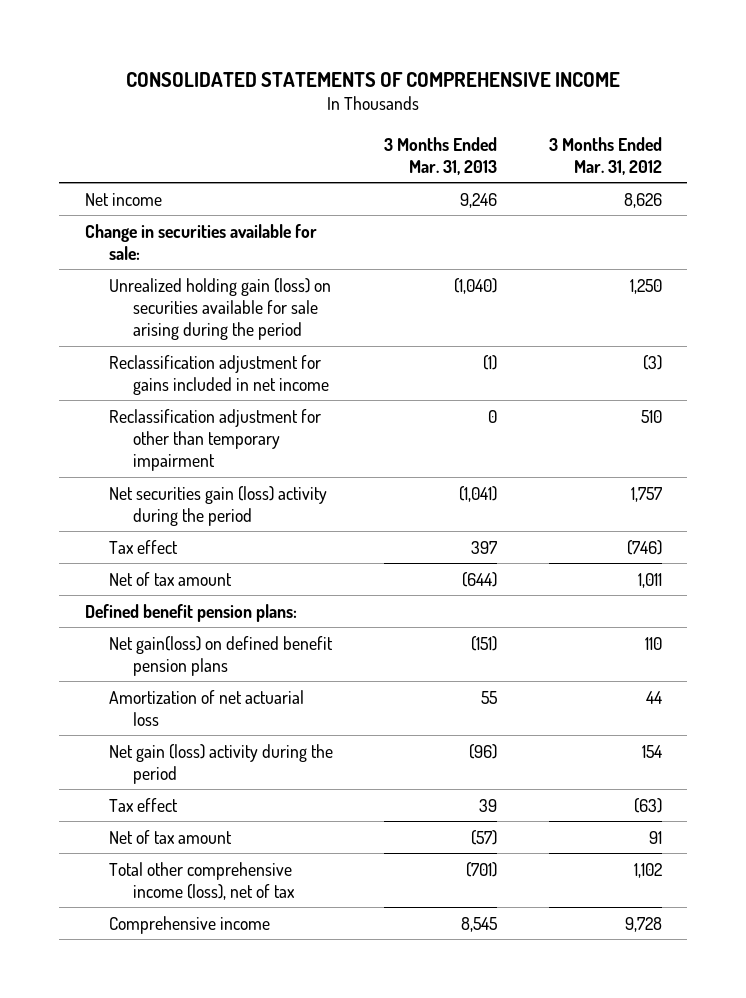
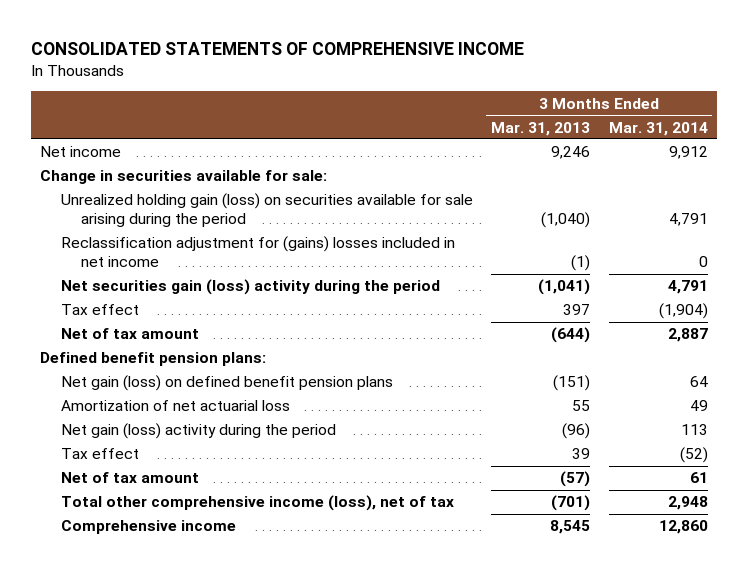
[548,136,662,175] 3 Months Ended Mar. 31, 2012 -> none
none -> [608,121,708,136] Mar. 31, 2014
[108,408,321,471] Reclassification adjustment for other than temporary impairment -> none
[108,354,330,395] Reclassification adjustment for gains included in net income -> [60,236,455,268] Reclassification adjustment for (gains) losses included in net income
[108,635,333,676] Net gain(loss) on defined benefit pension plans -> [60,375,393,392] Net gain (loss) on defined benefit pension plans

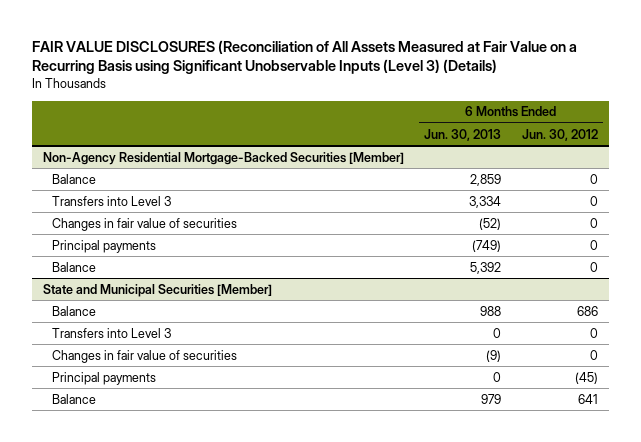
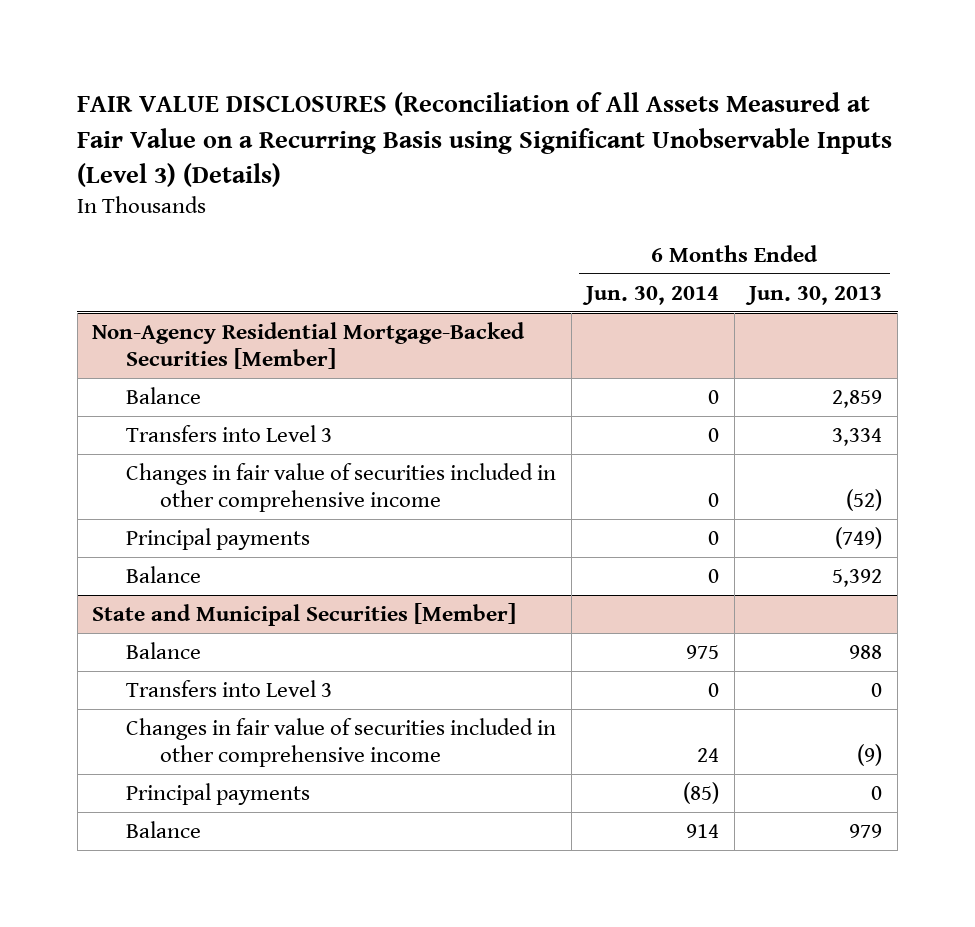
[522,128,599,141] Jun. 30, 2012 -> none
none -> [582,285,720,305] Jun. 30, 2014
[51,217,237,231] Changes in fair value of securities -> [126,462,557,512] Changes in fair value of securities included in other comprehensive income
[51,349,237,363] Changes in fair value of securities -> [126,717,557,767] Changes in fair value of securities included in other comprehensive income

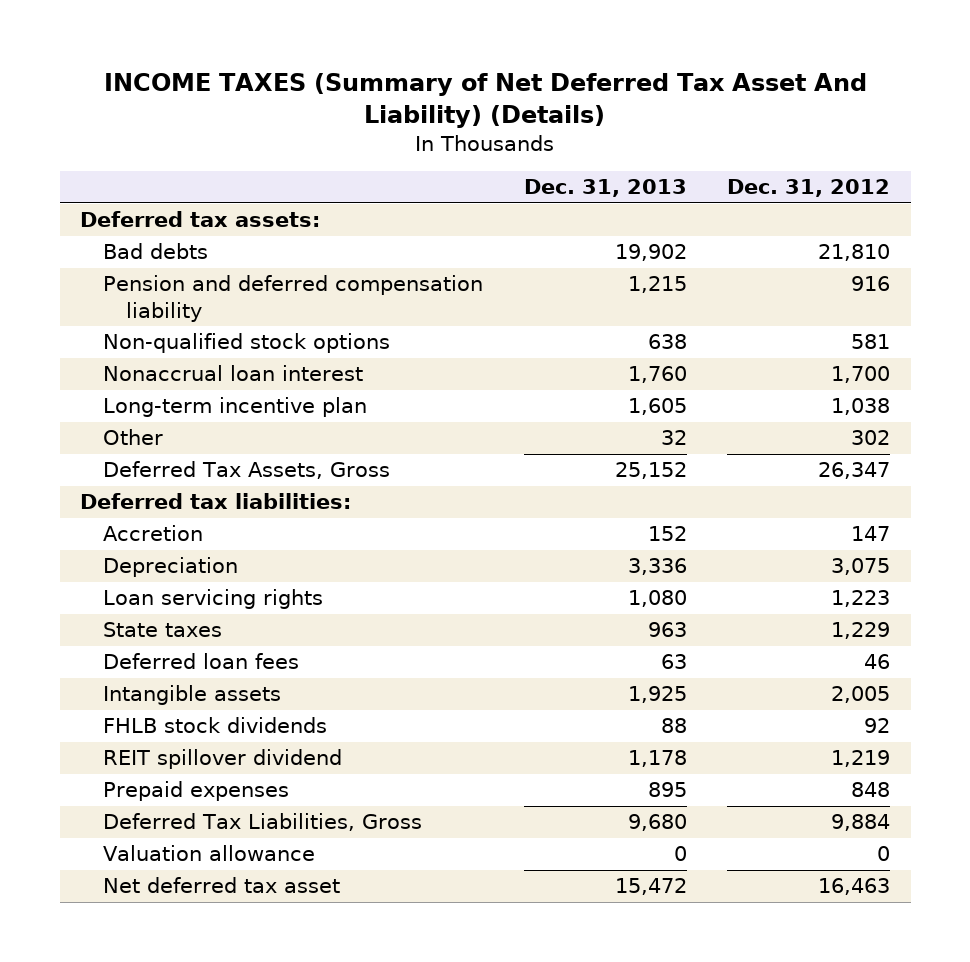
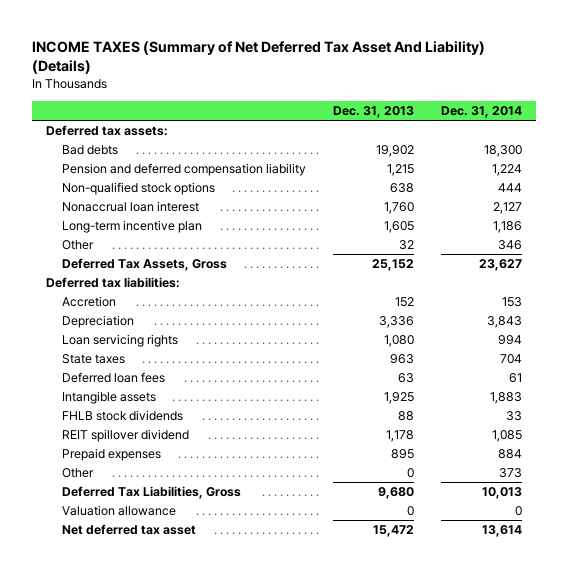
[727,179,891,198] Dec. 31, 2012 -> none
none -> [441,106,523,119] Dec. 31, 2014
none -> [61,468,94,479] Other

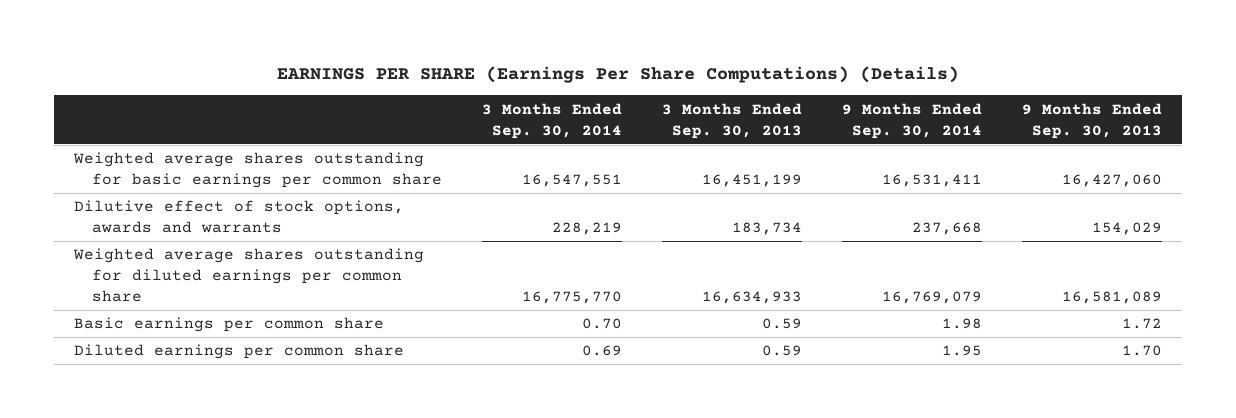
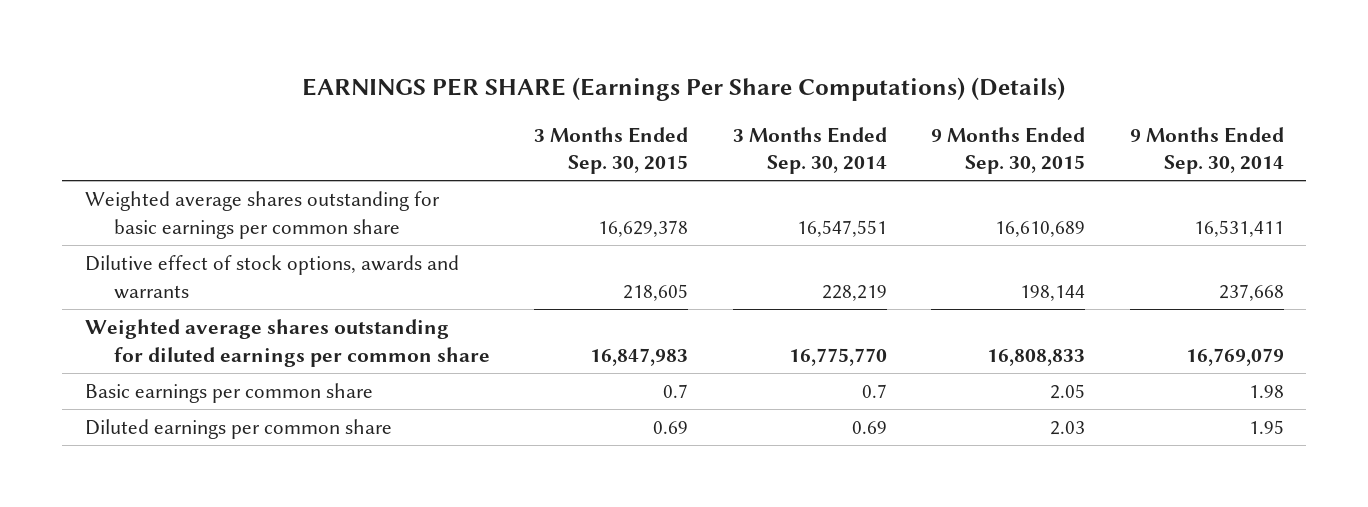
[662,102,803,139] 3 Months Ended Sep. 30, 2013 -> none
[1022,102,1163,139] 9 Months Ended Sep. 30, 2013 -> none
none -> [534,126,689,175] 3 Months Ended Sep. 30, 2015
none -> [931,126,1086,175] 9 Months Ended Sep. 30, 2015
[582,318,623,330] 0.70 -> [861,384,887,399] 0.7

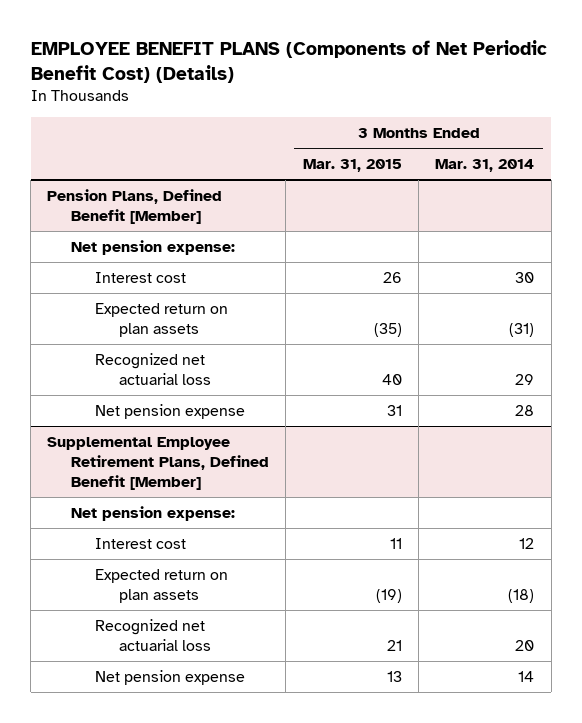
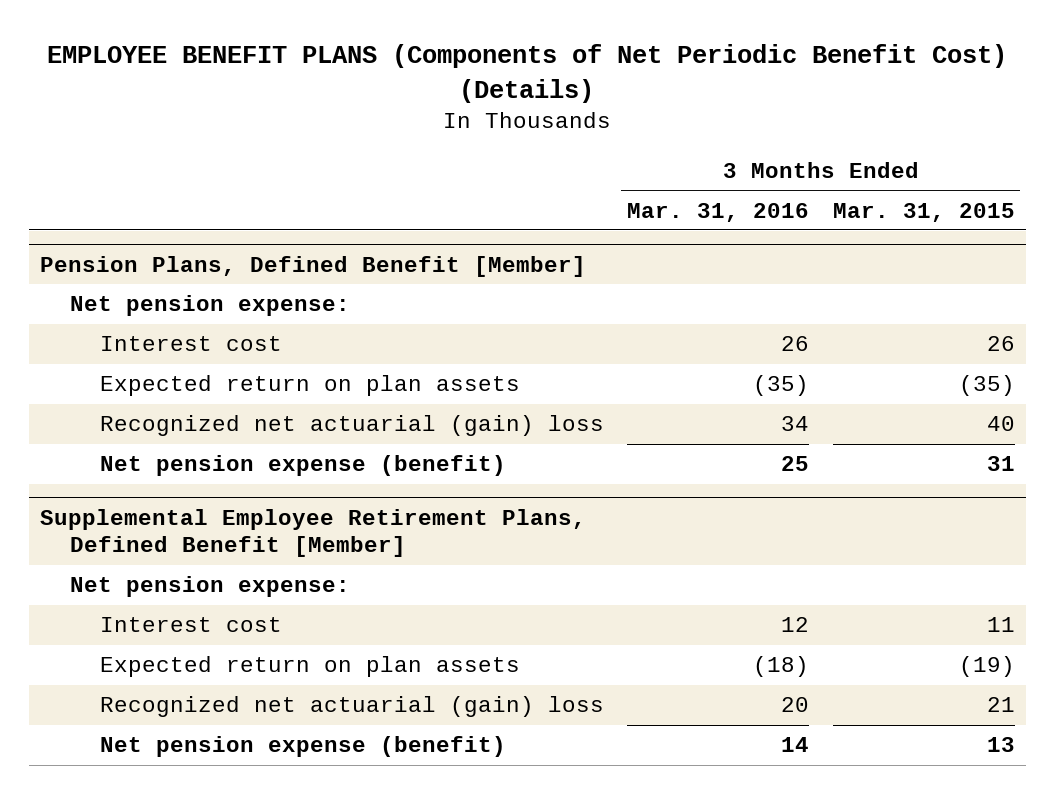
[435,159,535,173] Mar. 31, 2014 -> none
none -> [627,202,810,222] Mar. 31, 2016
[94,352,211,385] Recognized net actuarial loss -> [99,415,604,437] Recognized net actuarial (gain) loss
[94,403,245,419] Net pension expense -> [99,455,506,477] Net pension expense (benefit)
[94,618,211,651] Recognized net actuarial loss -> [99,696,604,718] Recognized net actuarial (gain) loss
[94,669,245,685] Net pension expense -> [99,736,506,758] Net pension expense (benefit)

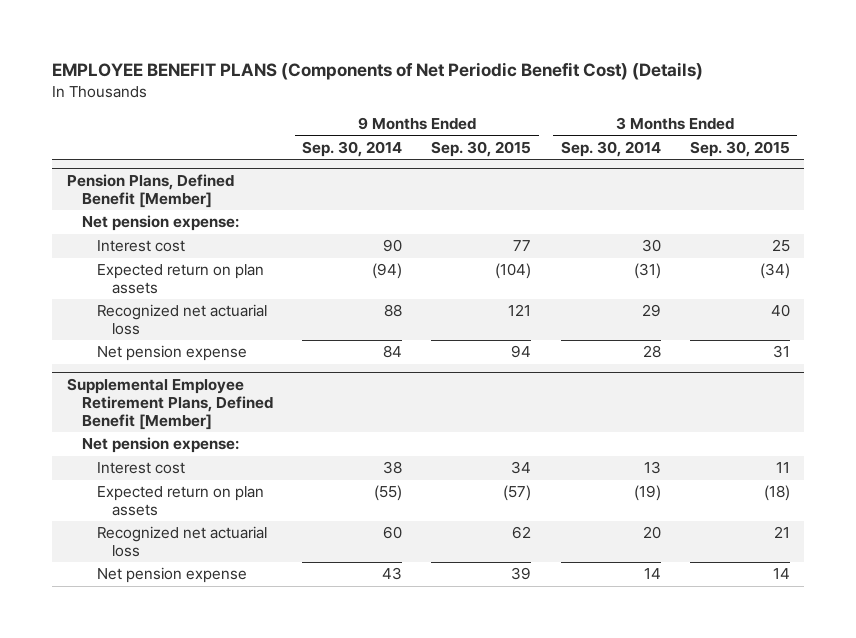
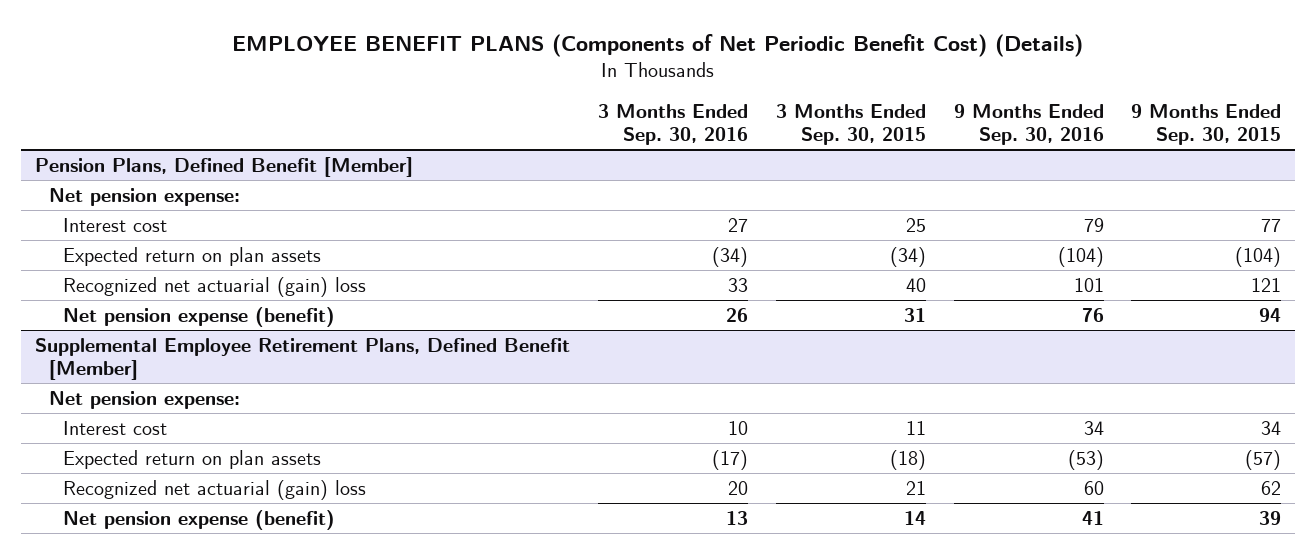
[302,140,403,157] Sep. 30, 2014 -> none
[560,140,661,157] Sep. 30, 2014 -> none
none -> [597,104,748,145] 3 Months Ended Sep. 30, 2016
none -> [953,104,1104,145] 9 Months Ended Sep. 30, 2016
[96,304,267,336] Recognized net actuarial loss -> [63,276,367,297] Recognized net actuarial (gain) loss
[96,345,247,362] Net pension expense -> [63,306,336,327] Net pension expense (benefit)
[96,526,267,558] Recognized net actuarial loss -> [63,479,367,500] Recognized net actuarial (gain) loss
[96,567,247,584] Net pension expense -> [63,509,336,530] Net pension expense (benefit)

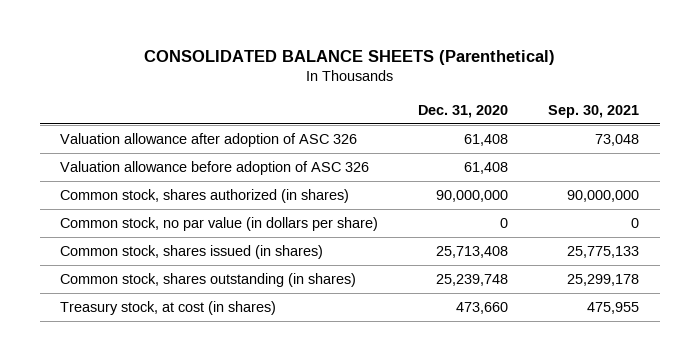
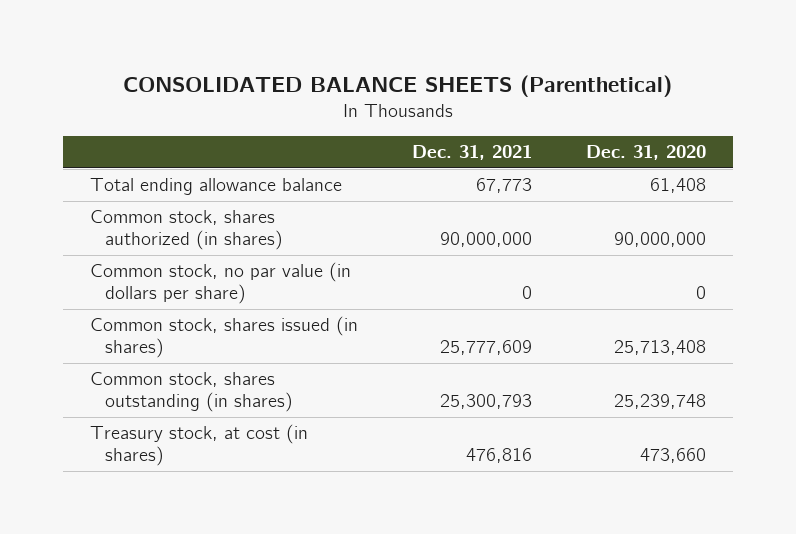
[548,104,640,118] Sep. 30, 2021 -> none
none -> [411,145,532,161] Dec. 31, 2021
[60,160,370,175] Valuation allowance before adoption of ASC 326 -> none
[60,132,358,147] Valuation allowance after adoption of ASC 326 -> [89,178,342,196] Total ending allowance balance

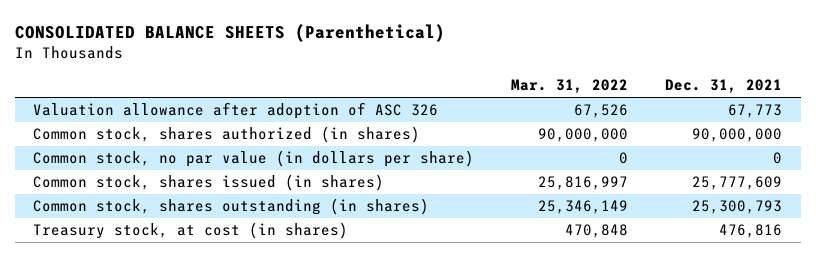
[585,145,706,161] Dec. 31, 2020 -> none
none -> [511,79,629,94] Mar. 31, 2022
[89,178,342,196] Total ending allowance balance -> [33,102,439,120] Valuation allowance after adoption of ASC 326

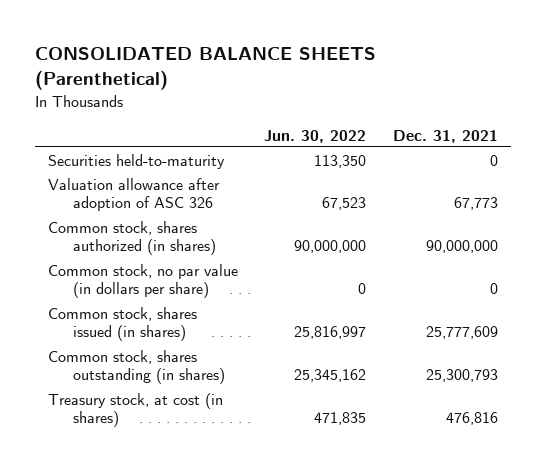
[511,79,629,94] Mar. 31, 2022 -> none
none -> [264,129,367,143] Jun. 30, 2022
none -> [48,153,226,169] Securities held-to-maturity

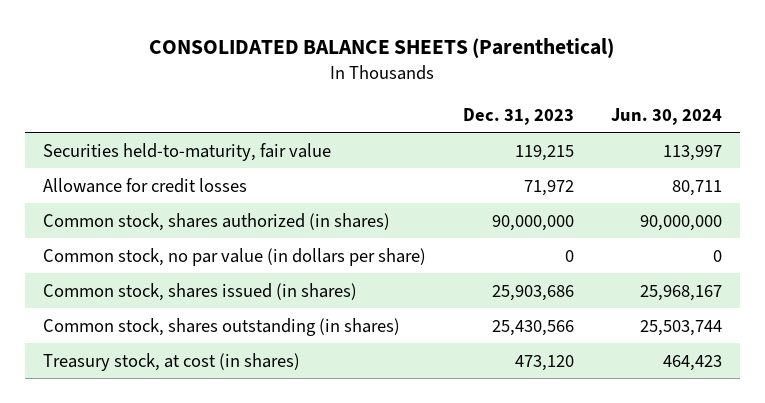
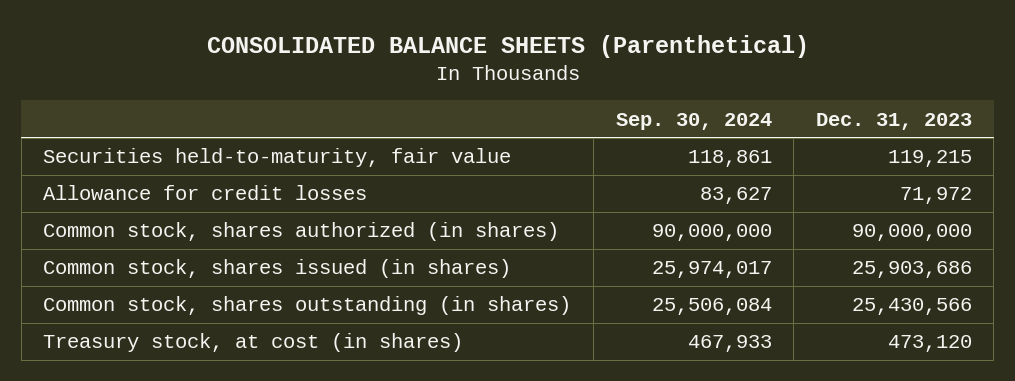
[610,107,722,125] Jun. 30, 2024 -> none
none -> [615,112,772,130] Sep. 30, 2024
[43,247,427,266] Common stock, no par value (in dollars per share) -> none

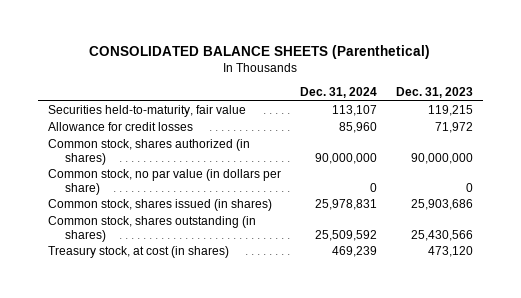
[615,112,772,130] Sep. 30, 2024 -> none
none -> [299,87,377,99] Dec. 31, 2024
none -> [47,169,281,196] Common stock, no par value (in dollars per share)

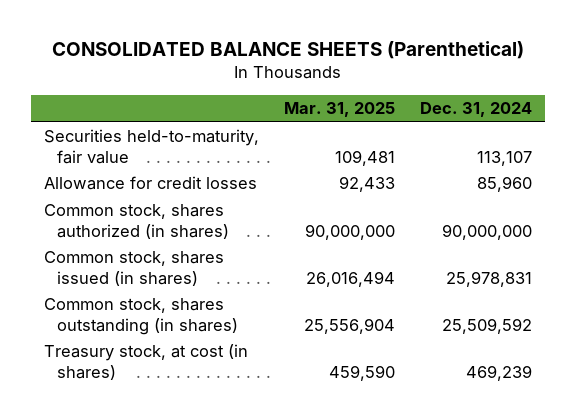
[396,87,474,99] Dec. 31, 2023 -> none
none -> [284,102,396,118] Mar. 31, 2025
[47,169,281,196] Common stock, no par value (in dollars per share) -> none

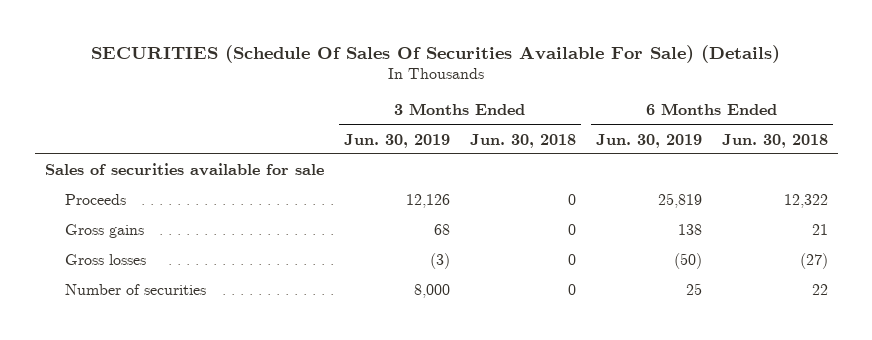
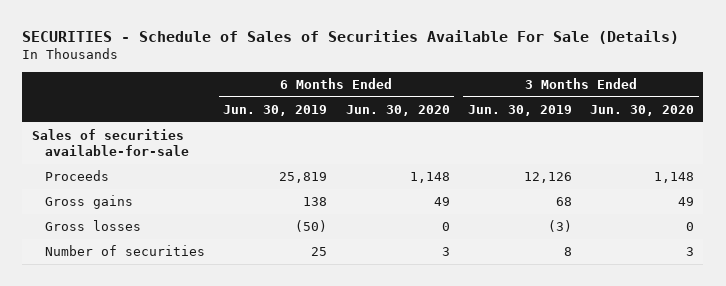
[91,44,781,63] SECURITIES (Schedule Of Sales Of Securities Available For Sale) (Details) -> [22,30,680,45] SECURITIES - Schedule of Sales of Securities Available For Sale (Details)
[469,133,576,148] Jun. 30, 2018 -> none
[721,133,828,148] Jun. 30, 2018 -> none
none -> [345,104,450,116] Jun. 30, 2020
none -> [590,104,695,116] Jun. 30, 2020
[44,163,324,177] Sales of securities available for sale -> [31,129,190,157] Sales of securities available-for-sale
[413,284,450,299] 8,000 -> [563,247,572,257] 8

